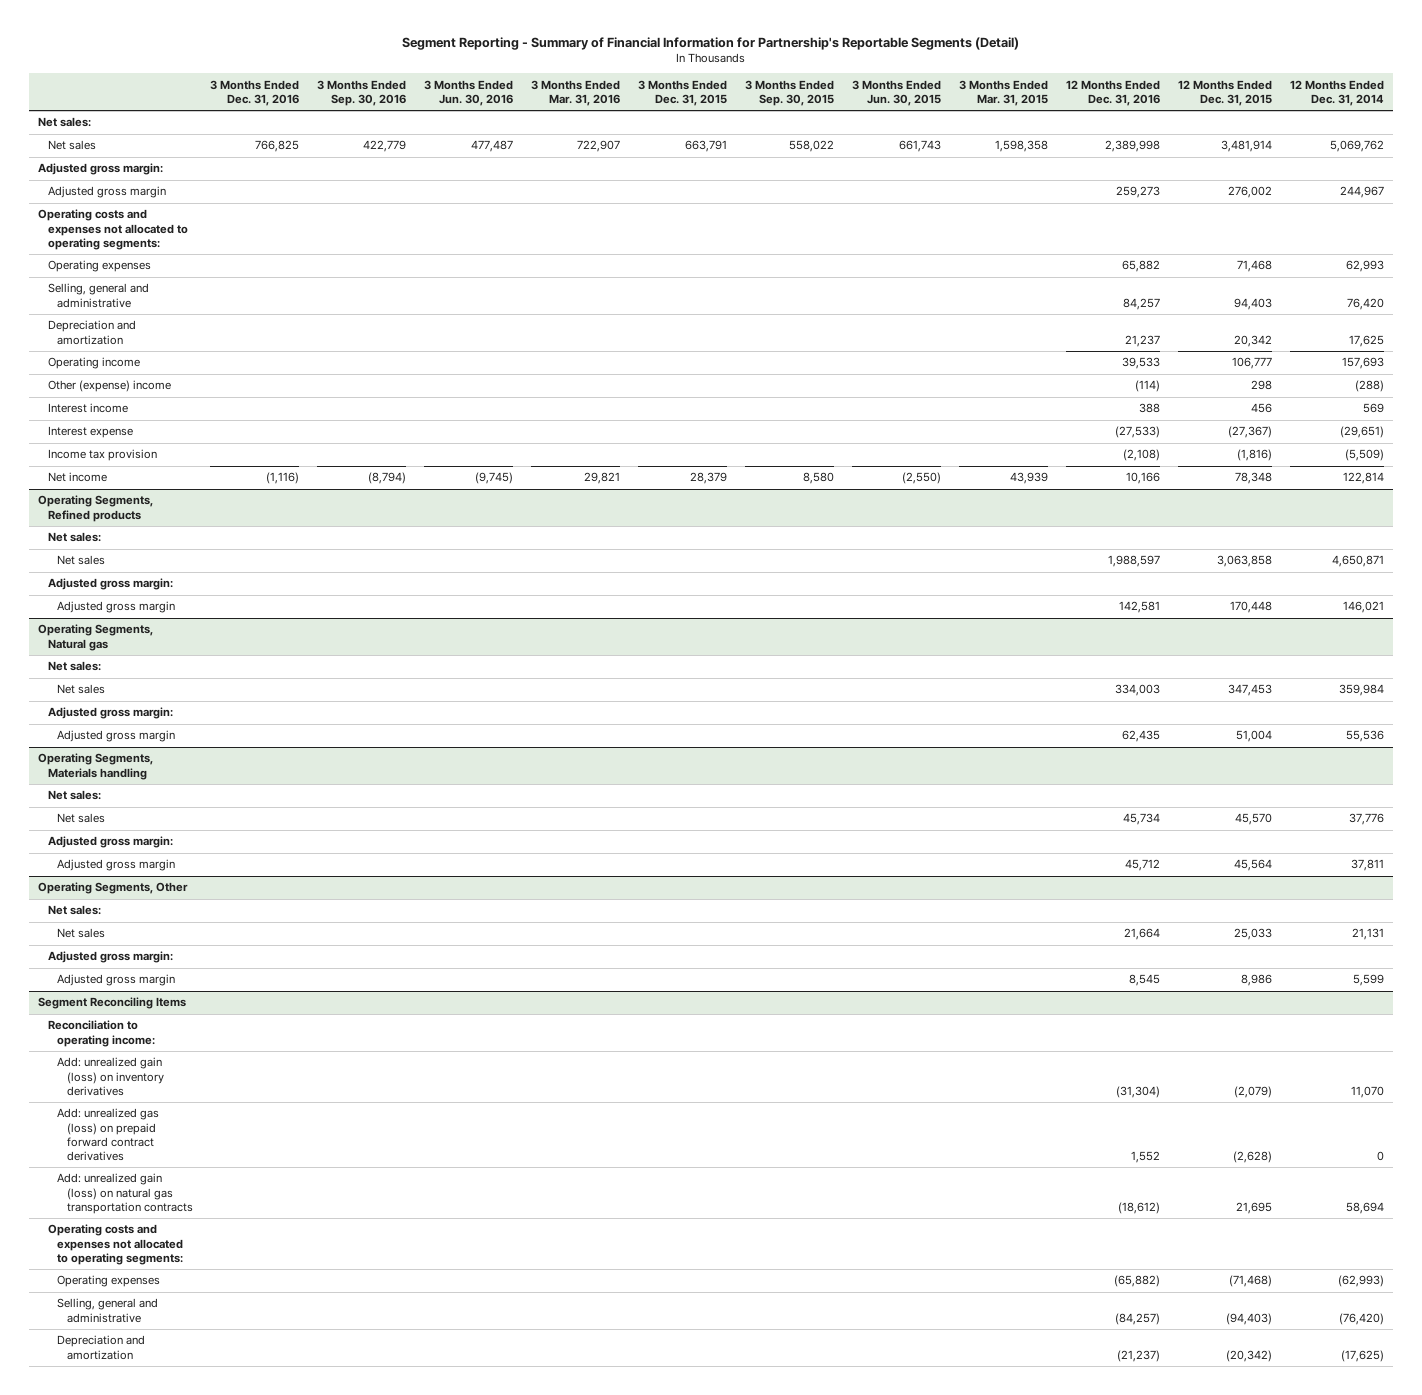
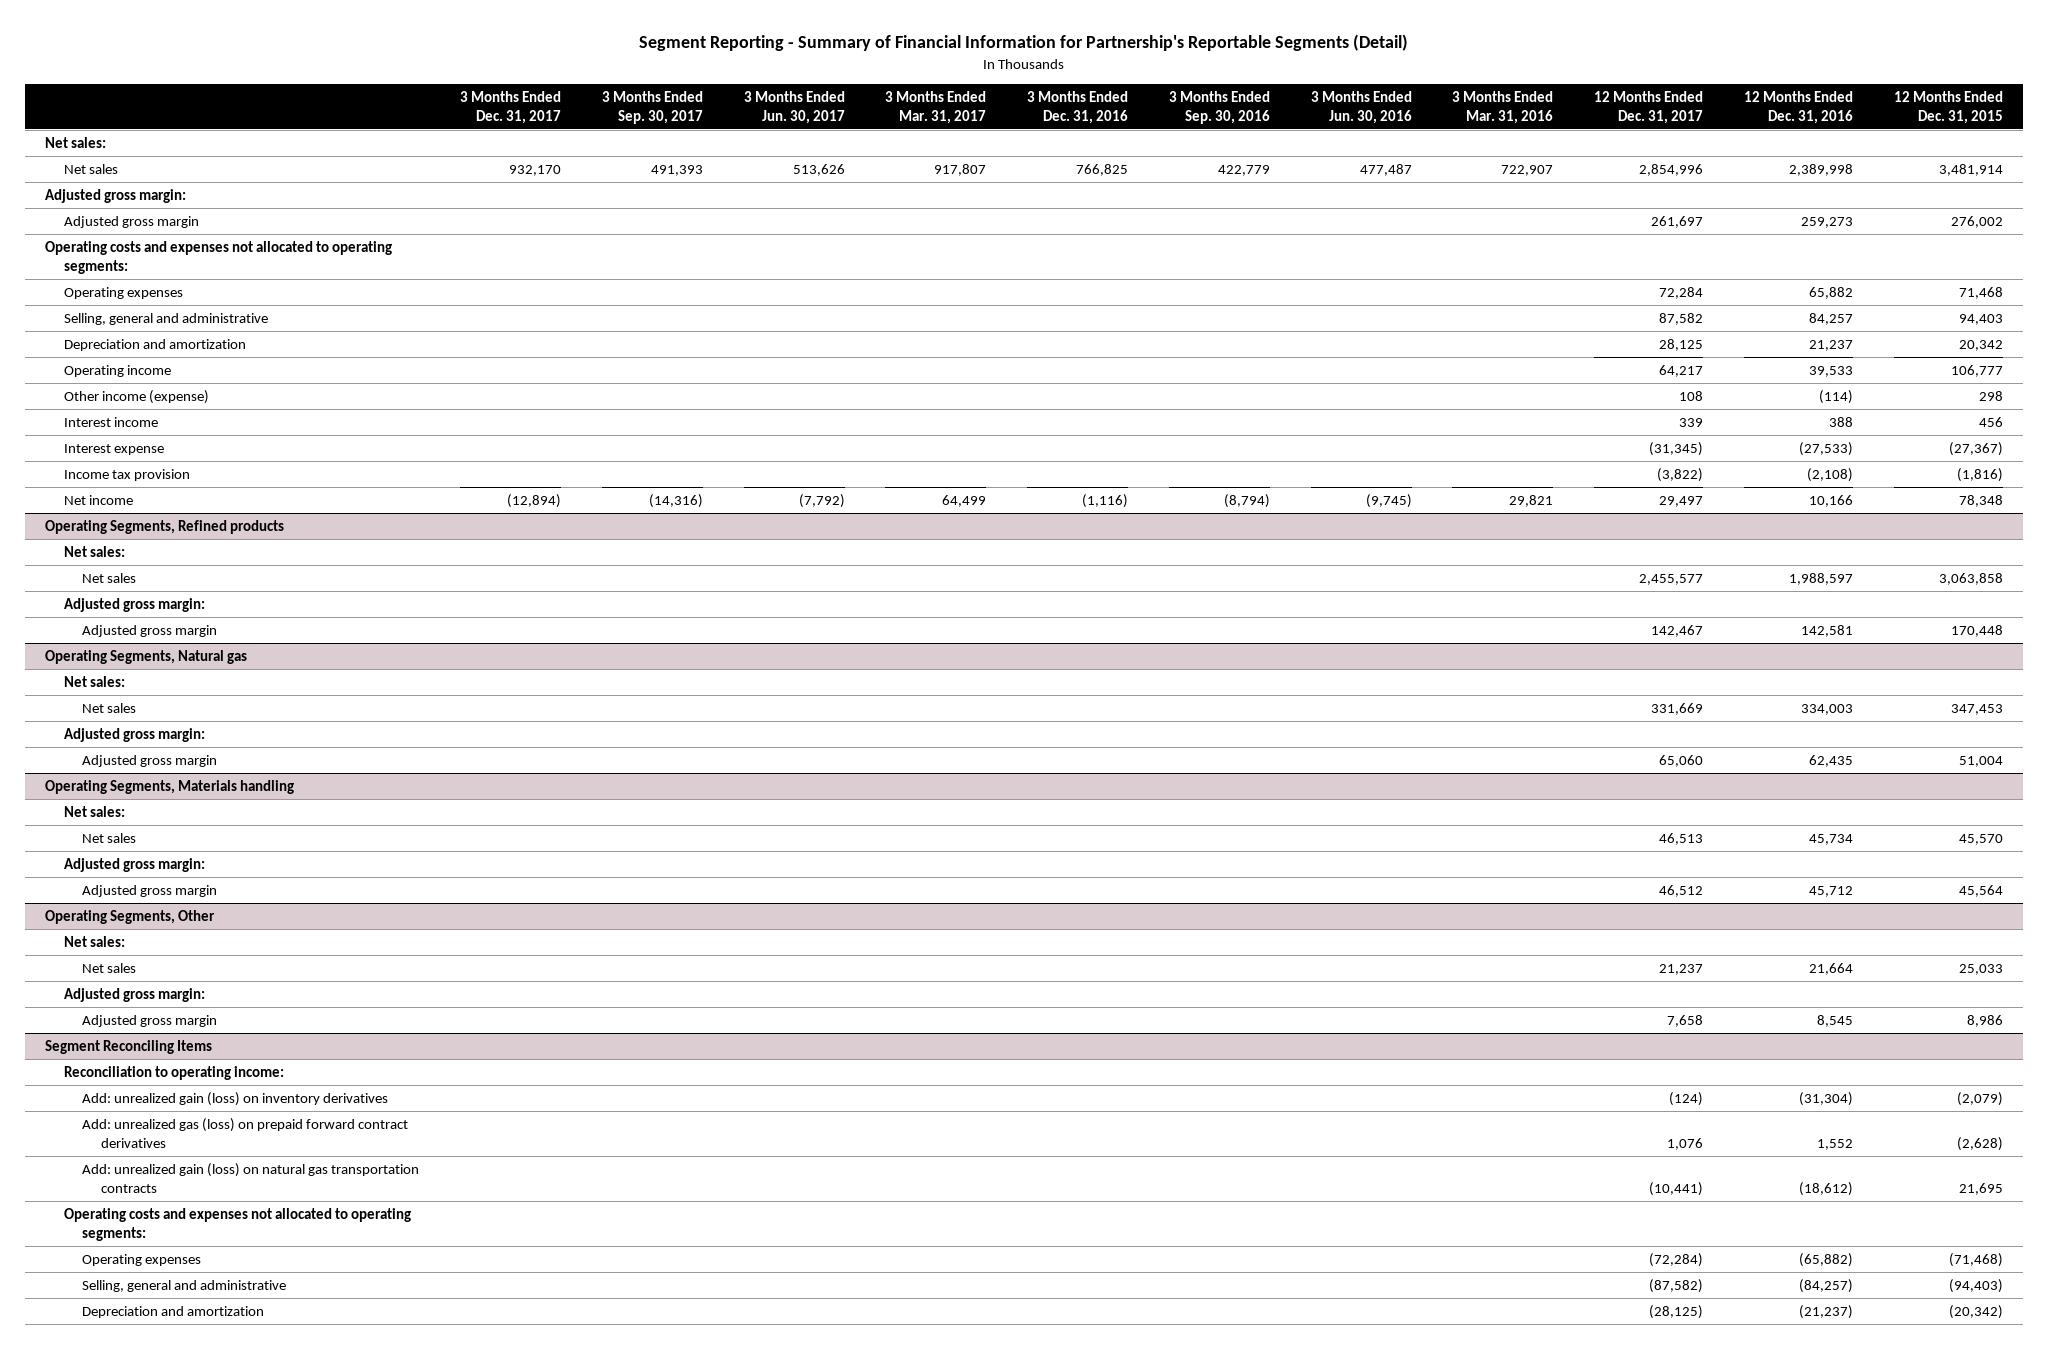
[638,79,728,107] 3 Months Ended Dec. 31, 2015 -> none
[745,79,835,107] 3 Months Ended Sep. 30, 2015 -> none
[852,79,942,107] 3 Months Ended Jun. 30, 2015 -> none
[958,79,1048,107] 3 Months Ended Mar. 31, 2015 -> none
[1289,79,1384,107] 12 Months Ended Dec. 31, 2014 -> none
none -> [460,91,562,124] 3 Months Ended Dec. 31, 2017
none -> [601,91,703,124] 3 Months Ended Sep. 30, 2017
none -> [743,91,845,124] 3 Months Ended Jun. 30, 2017
none -> [885,91,987,124] 3 Months Ended Mar. 31, 2017
none -> [1594,91,1704,124] 12 Months Ended Dec. 31, 2017
[47,380,171,393] Other (expense) income -> [63,390,209,405] Other income (expense)

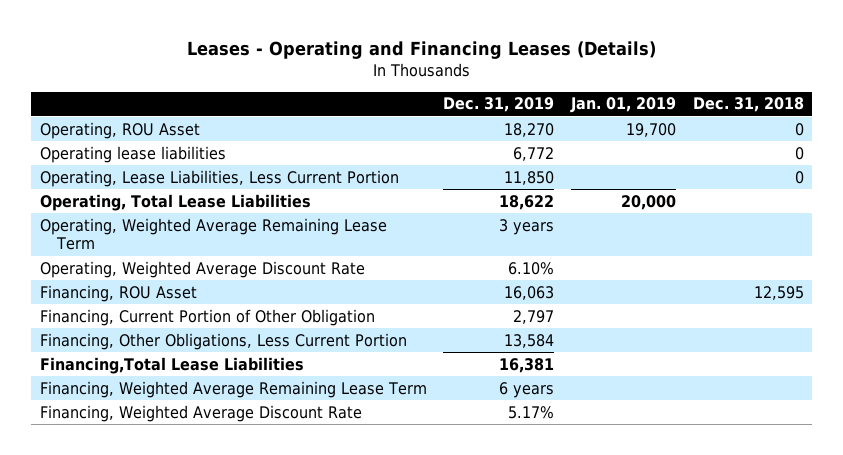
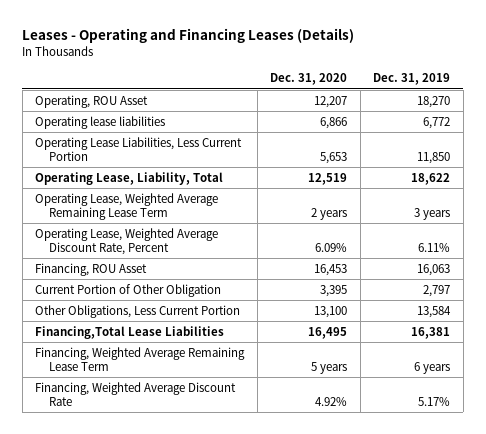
[569,97,676,114] Jan. 01, 2019 -> none
[692,97,804,113] Dec. 31, 2018 -> none
none -> [270,73,348,86] Dec. 31, 2020
[39,169,399,187] Operating, Lease Liabilities, Less Current Portion -> [35,136,243,162] Operating Lease Liabilities, Less Current Portion
[39,193,311,211] Operating, Total Lease Liabilities -> [35,171,224,185] Operating Lease, Liability, Total
[39,217,387,251] Operating, Weighted Average Remaining Lease Term -> [35,192,219,221] Operating Lease, Weighted Average Remaining Lease Term
[39,260,365,278] Operating, Weighted Average Discount Rate -> [35,227,219,256] Operating Lease, Weighted Average Discount Rate, Percent
[508,261,555,275] 6.10% -> [418,243,451,253] 6.11%
[39,308,375,326] Financing, Current Portion of Other Obligation -> [35,283,222,297] Current Portion of Other Obligation
[39,332,407,350] Financing, Other Obligations, Less Current Portion -> [35,304,241,318] Other Obligations, Less Current Portion

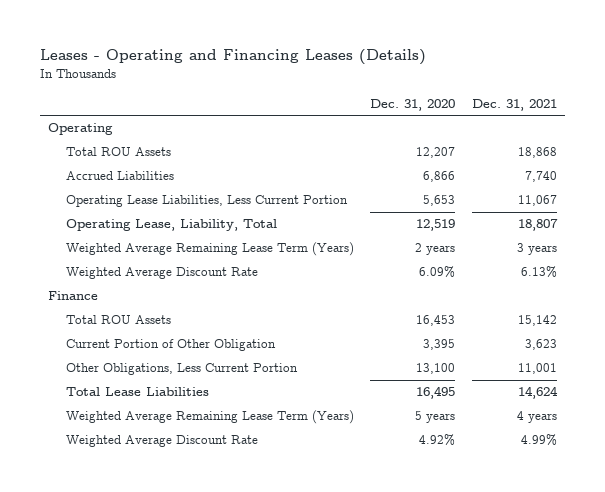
[373,73,451,86] Dec. 31, 2019 -> none
none -> [471,98,557,111] Dec. 31, 2021
none -> [48,123,114,136] Operating
[35,94,149,108] Operating, ROU Asset -> [66,147,172,157] Total ROU Assets
[35,115,166,129] Operating lease liabilities -> [66,171,175,181] Accrued Liabilities
[35,192,219,221] Operating Lease, Weighted Average Remaining Lease Term -> [66,242,355,257] Weighted Average Remaining Lease Term (Years)
[35,227,219,256] Operating Lease, Weighted Average Discount Rate, Percent -> [66,267,259,280] Weighted Average Discount Rate
none -> [48,291,99,301] Finance
[35,262,148,276] Financing, ROU Asset -> [66,315,172,325] Total ROU Assets
[35,325,225,339] Financing,Total Lease Liabilities -> [66,387,210,397] Total Lease Liabilities
[35,346,246,372] Financing, Weighted Average Remaining Lease Term -> [66,410,355,425] Weighted Average Remaining Lease Term (Years)
[35,381,237,407] Financing, Weighted Average Discount Rate -> [66,435,259,448] Weighted Average Discount Rate

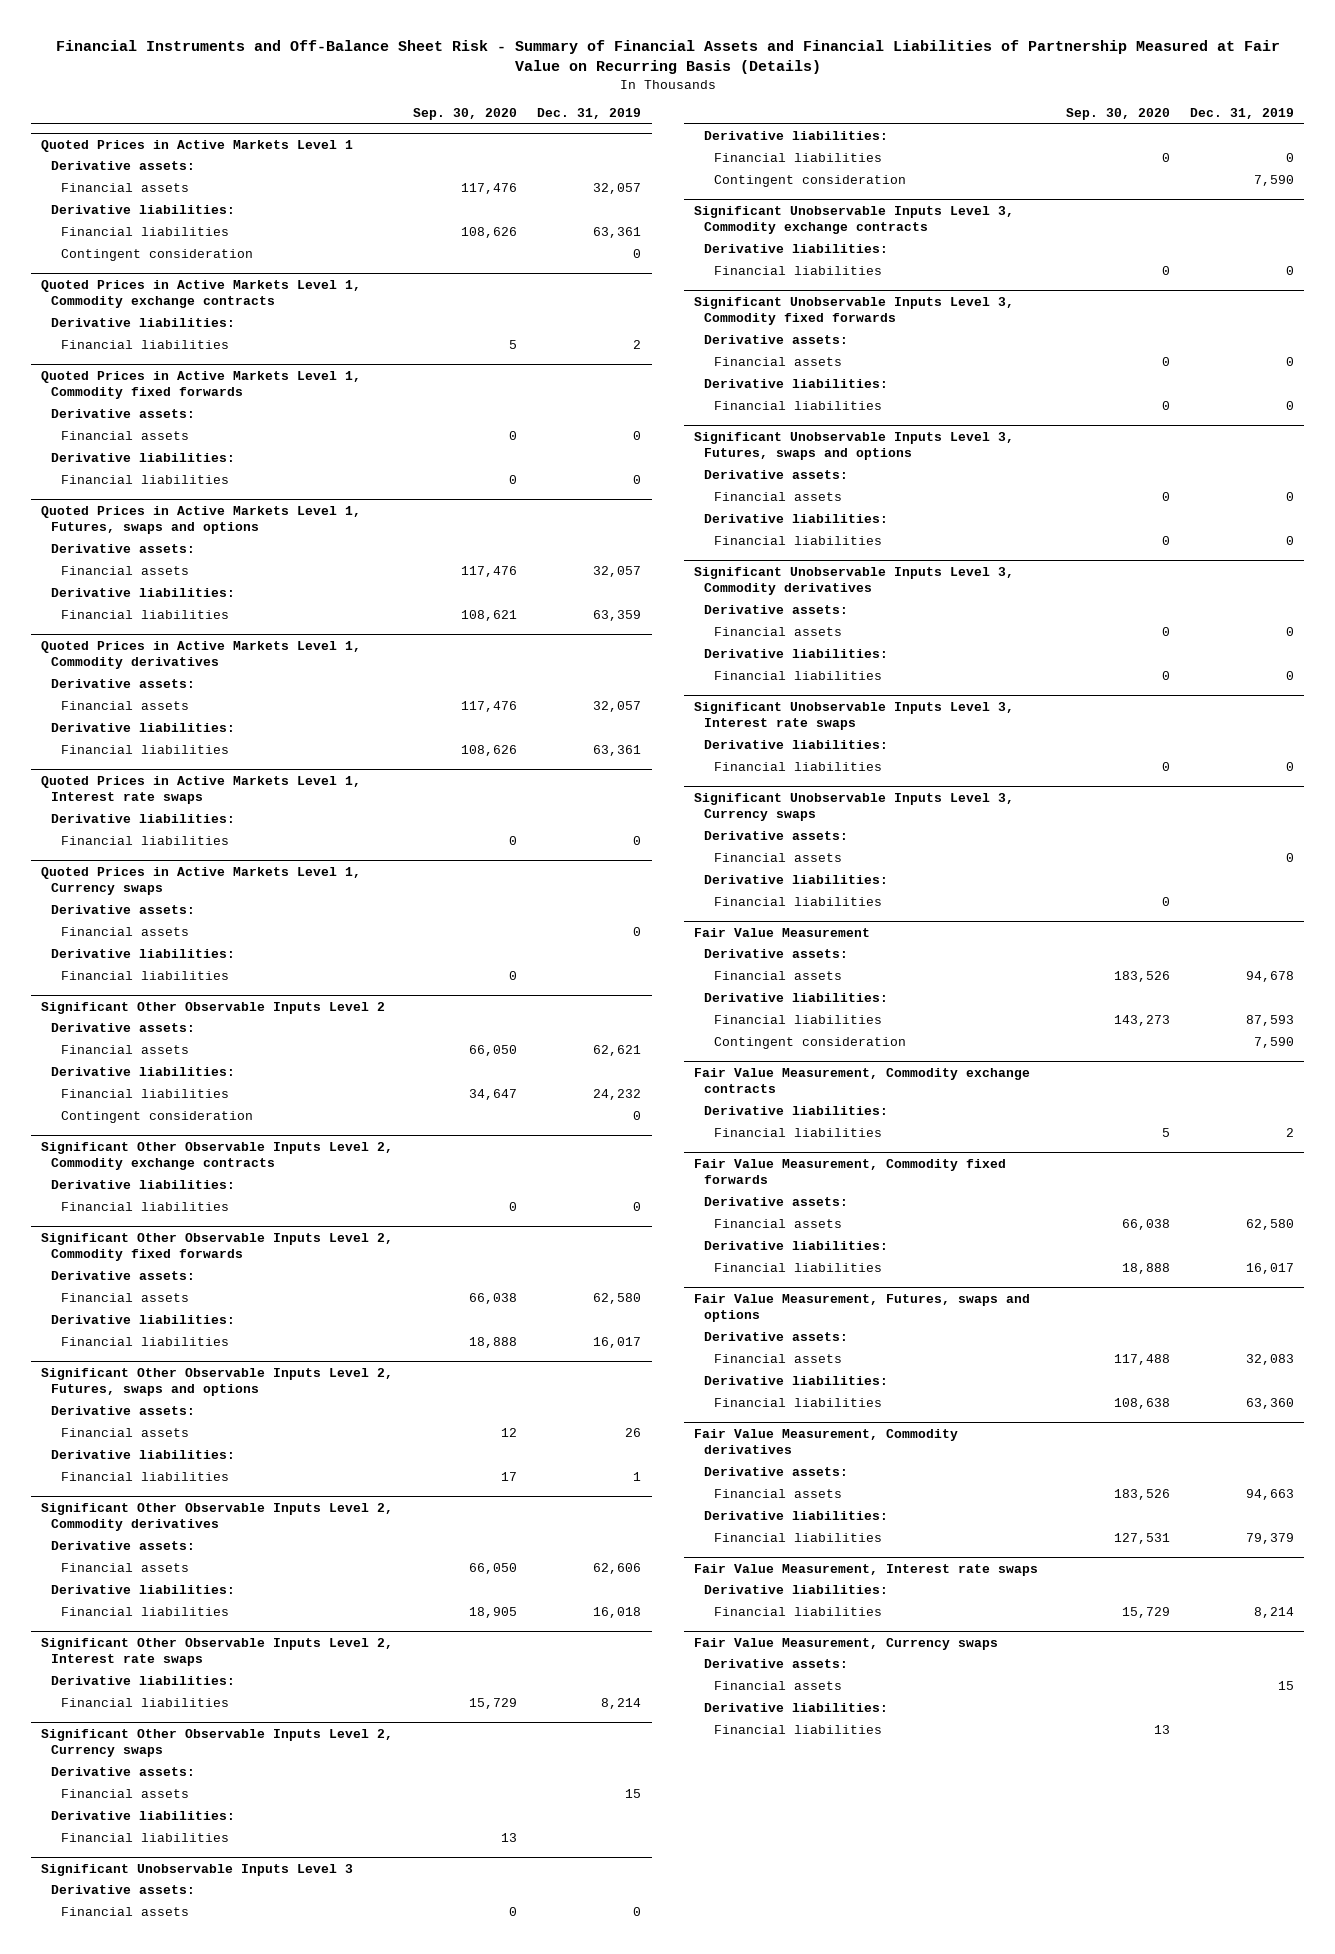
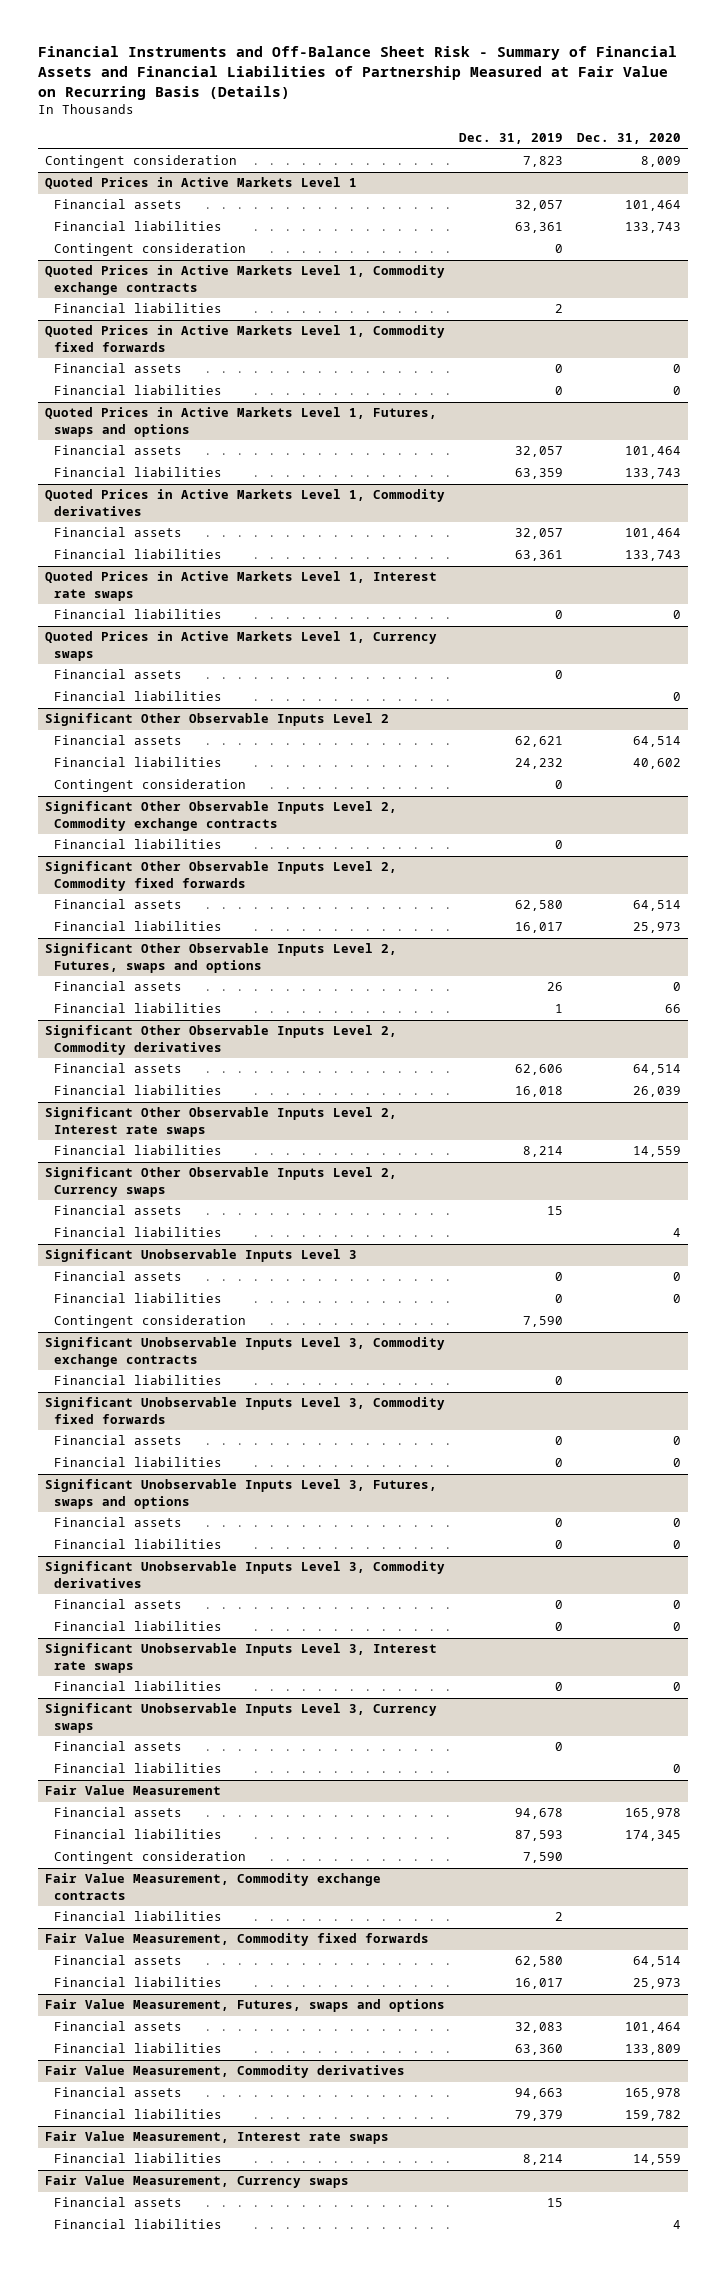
[413,108,518,121] Sep. 30, 2020 -> none
none -> [576,133,681,145] Dec. 31, 2020
none -> [44,155,237,169] Contingent consideration
[51,161,196,171] Derivative assets: -> none
[51,205,236,215] Derivative liabilities: -> none
[51,318,236,328] Derivative liabilities: -> none
[51,409,196,419] Derivative assets: -> none
[51,453,236,463] Derivative liabilities: -> none
[51,544,196,554] Derivative assets: -> none
[51,588,236,598] Derivative liabilities: -> none
[51,679,196,689] Derivative assets: -> none
[51,723,236,733] Derivative liabilities: -> none
[51,814,236,824] Derivative liabilities: -> none
[51,905,196,915] Derivative assets: -> none
[51,949,236,959] Derivative liabilities: -> none
[51,1023,196,1033] Derivative assets: -> none
[51,1067,236,1077] Derivative liabilities: -> none
[51,1180,236,1190] Derivative liabilities: -> none
[51,1271,196,1281] Derivative assets: -> none
[51,1315,236,1325] Derivative liabilities: -> none
[51,1406,196,1416] Derivative assets: -> none
[51,1450,236,1460] Derivative liabilities: -> none
[51,1541,196,1551] Derivative assets: -> none
[51,1585,236,1595] Derivative liabilities: -> none
[51,1676,236,1686] Derivative liabilities: -> none
[51,1767,196,1777] Derivative assets: -> none
[51,1811,236,1821] Derivative liabilities: -> none
[51,1885,196,1895] Derivative assets: -> none
[703,131,888,141] Derivative liabilities: -> none
[703,244,888,254] Derivative liabilities: -> none
[703,335,848,345] Derivative assets: -> none
[703,379,888,389] Derivative liabilities: -> none
[703,470,848,480] Derivative assets: -> none
[703,514,888,524] Derivative liabilities: -> none
[703,605,848,615] Derivative assets: -> none
[703,649,888,659] Derivative liabilities: -> none
[703,740,888,750] Derivative liabilities: -> none
[703,831,848,841] Derivative assets: -> none
[703,875,888,885] Derivative liabilities: -> none
[703,949,848,959] Derivative assets: -> none
[703,993,888,1003] Derivative liabilities: -> none
[703,1106,888,1116] Derivative liabilities: -> none
[703,1197,848,1207] Derivative assets: -> none
[703,1241,888,1251] Derivative liabilities: -> none
[703,1332,848,1342] Derivative assets: -> none
[703,1376,888,1386] Derivative liabilities: -> none
[703,1467,848,1477] Derivative assets: -> none
[703,1511,888,1521] Derivative liabilities: -> none
[703,1585,888,1595] Derivative liabilities: -> none
[703,1659,848,1669] Derivative assets: -> none
[703,1703,888,1713] Derivative liabilities: -> none

